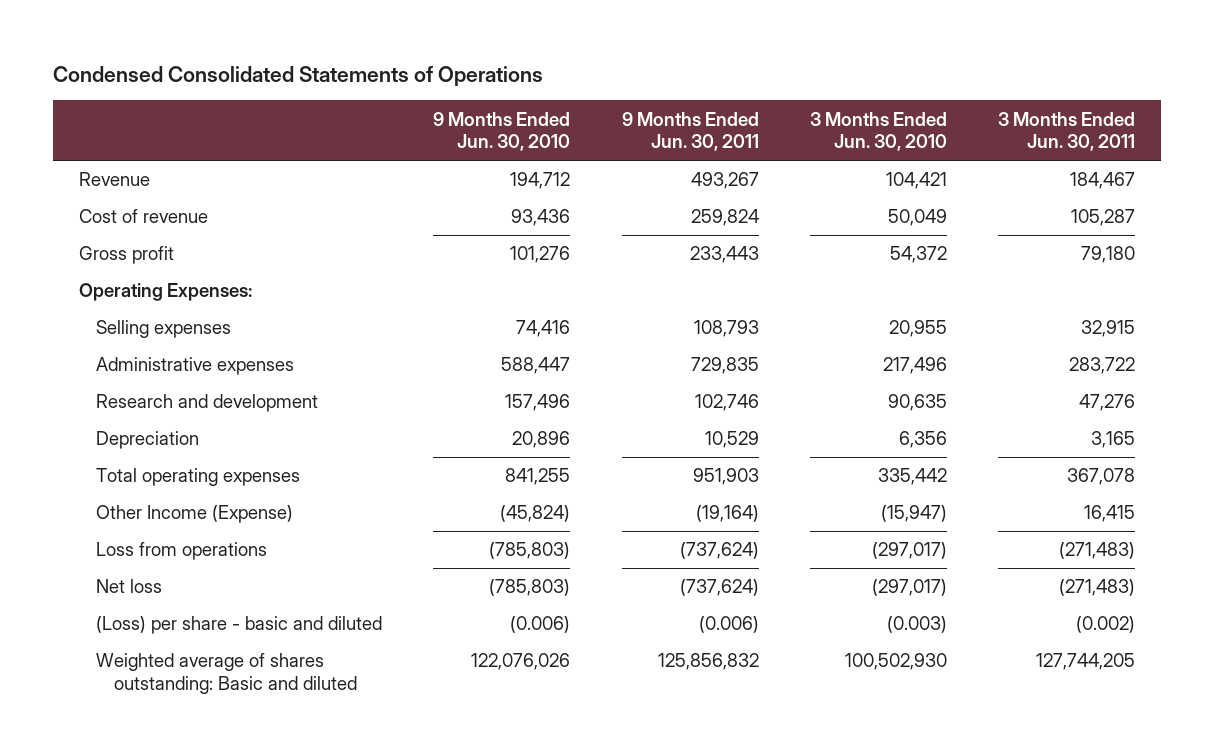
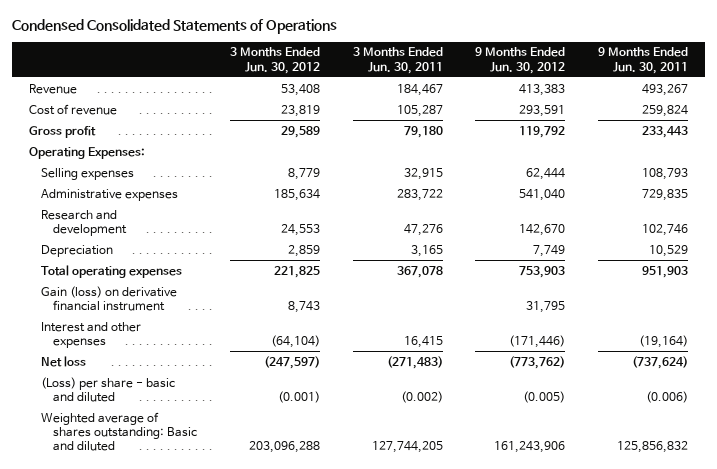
[433,111,571,152] 9 Months Ended Jun. 30, 2010 -> none
[809,111,947,152] 3 Months Ended Jun. 30, 2010 -> none
none -> [229,47,320,74] 3 Months Ended Jun. 30, 2012
none -> [475,47,566,74] 9 Months Ended Jun. 30, 2012
[96,542,268,561] Loss from operations -> none
none -> [40,285,177,311] Gain (loss) on derivative financial instrument
[96,505,294,524] Other Income (Expense) -> [40,321,141,348] Interest and other expenses

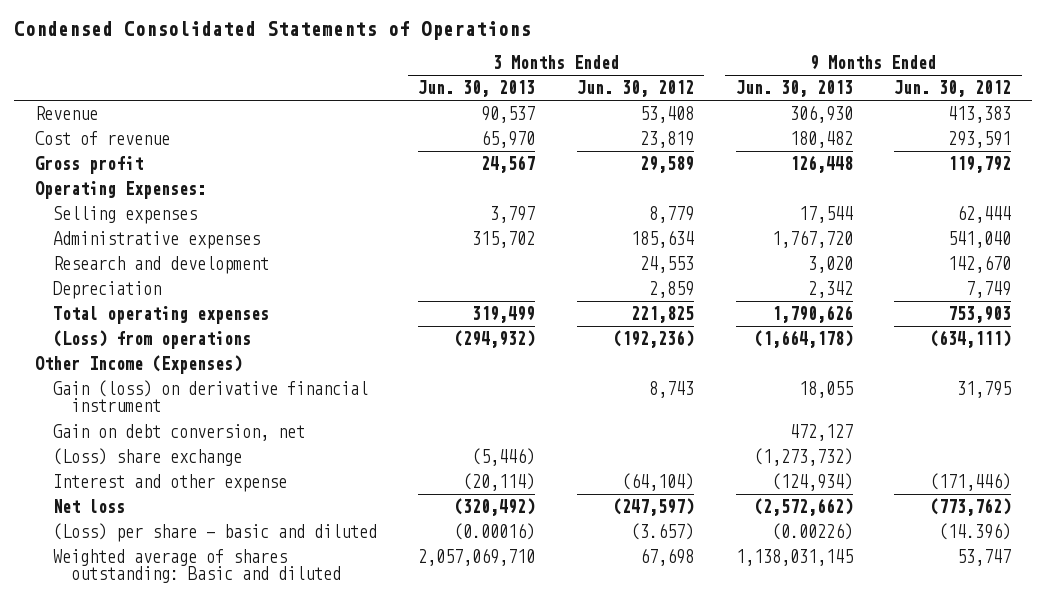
[352,47,443,74] 3 Months Ended Jun. 30, 2011 -> none
[598,47,689,74] 9 Months Ended Jun. 30, 2011 -> none
none -> [418,80,536,98] Jun. 30, 2013
none -> [735,80,853,98] Jun. 30, 2013
none -> [52,330,251,350] (Loss) from operations
none -> [34,355,242,375] Other Income (Expenses)
none -> [52,424,305,442] Gain on debt conversion, net
none -> [52,448,242,467] (Loss) share exchange
[40,321,141,348] Interest and other expenses -> [52,474,287,493] Interest and other expense
[277,390,320,403] (0.001) -> [631,523,695,541] (3.657)
[523,390,566,403] (0.005) -> [939,523,1012,541] (14.396)
[248,441,320,454] 203,096,288 -> [640,548,695,567] 67,698
[494,441,566,454] 161,243,906 -> [957,549,1012,567] 53,747

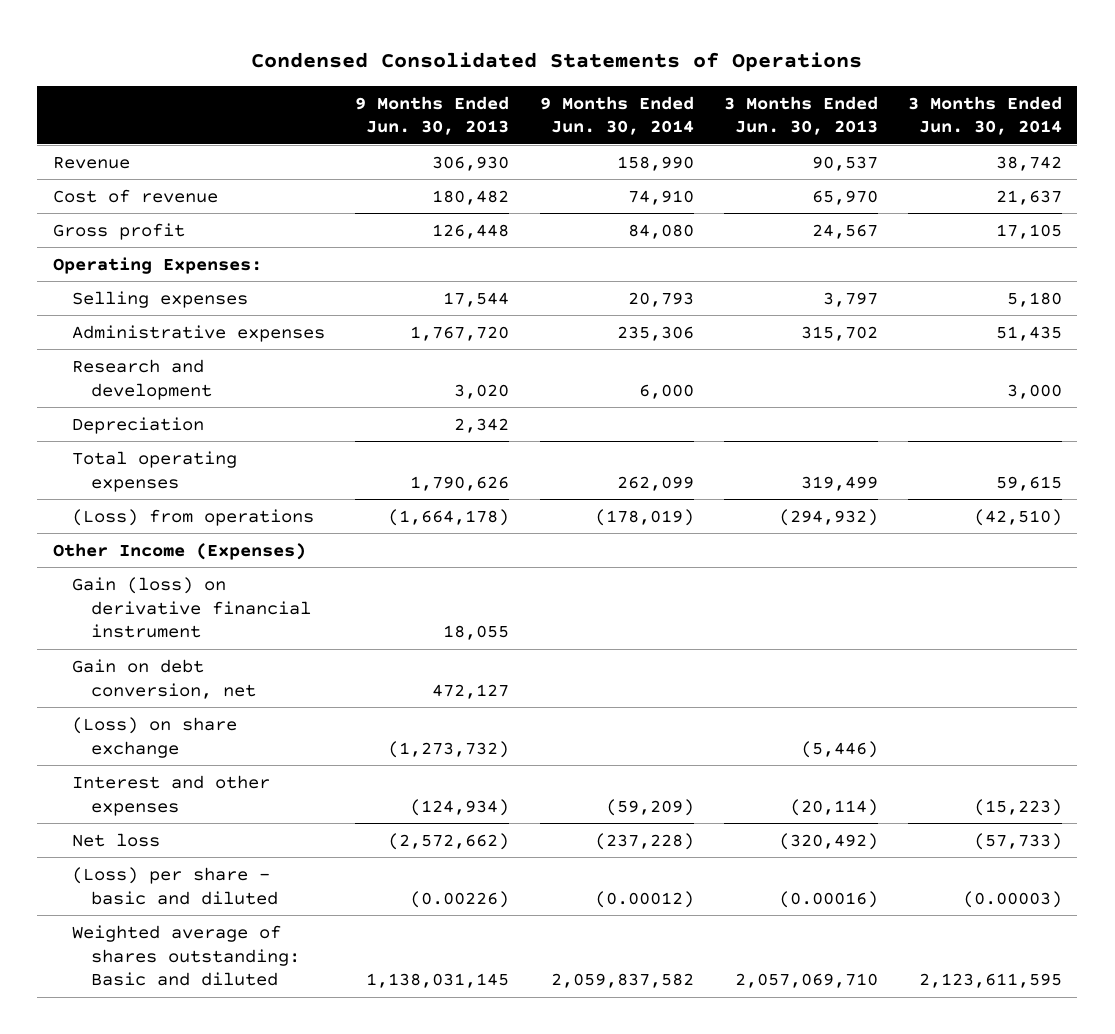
[577,80,695,98] Jun. 30, 2012 -> none
[894,80,1012,98] Jun. 30, 2012 -> none
none -> [539,95,694,136] 9 Months Ended Jun. 30, 2014
none -> [908,95,1063,136] 3 Months Ended Jun. 30, 2014
[52,448,242,467] (Loss) share exchange -> [72,716,238,758] (Loss) on share exchange
[52,474,287,493] Interest and other expense -> [72,774,271,816] Interest and other expenses

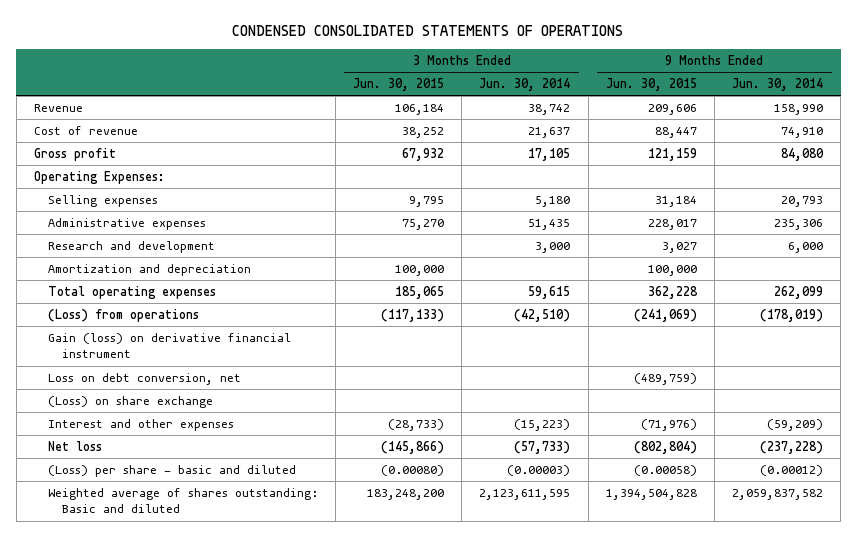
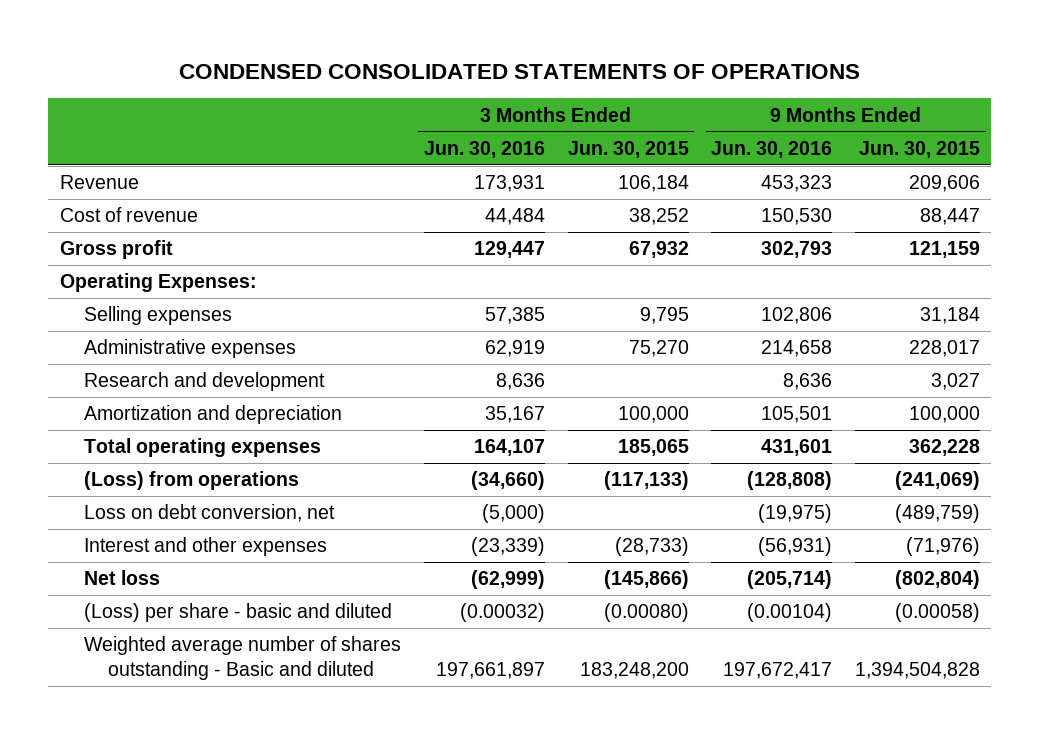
[479,78,571,92] Jun. 30, 2014 -> none
[731,78,823,92] Jun. 30, 2014 -> none
none -> [423,140,545,158] Jun. 30, 2016
none -> [711,140,833,158] Jun. 30, 2016
[48,332,292,359] Gain (loss) on derivative financial instrument -> none
[48,395,214,408] (Loss) on share exchange -> none
[48,487,319,514] Weighted average of shares outstanding: Basic and diluted -> [84,636,402,681] Weighted average number of shares outstanding - Basic and diluted

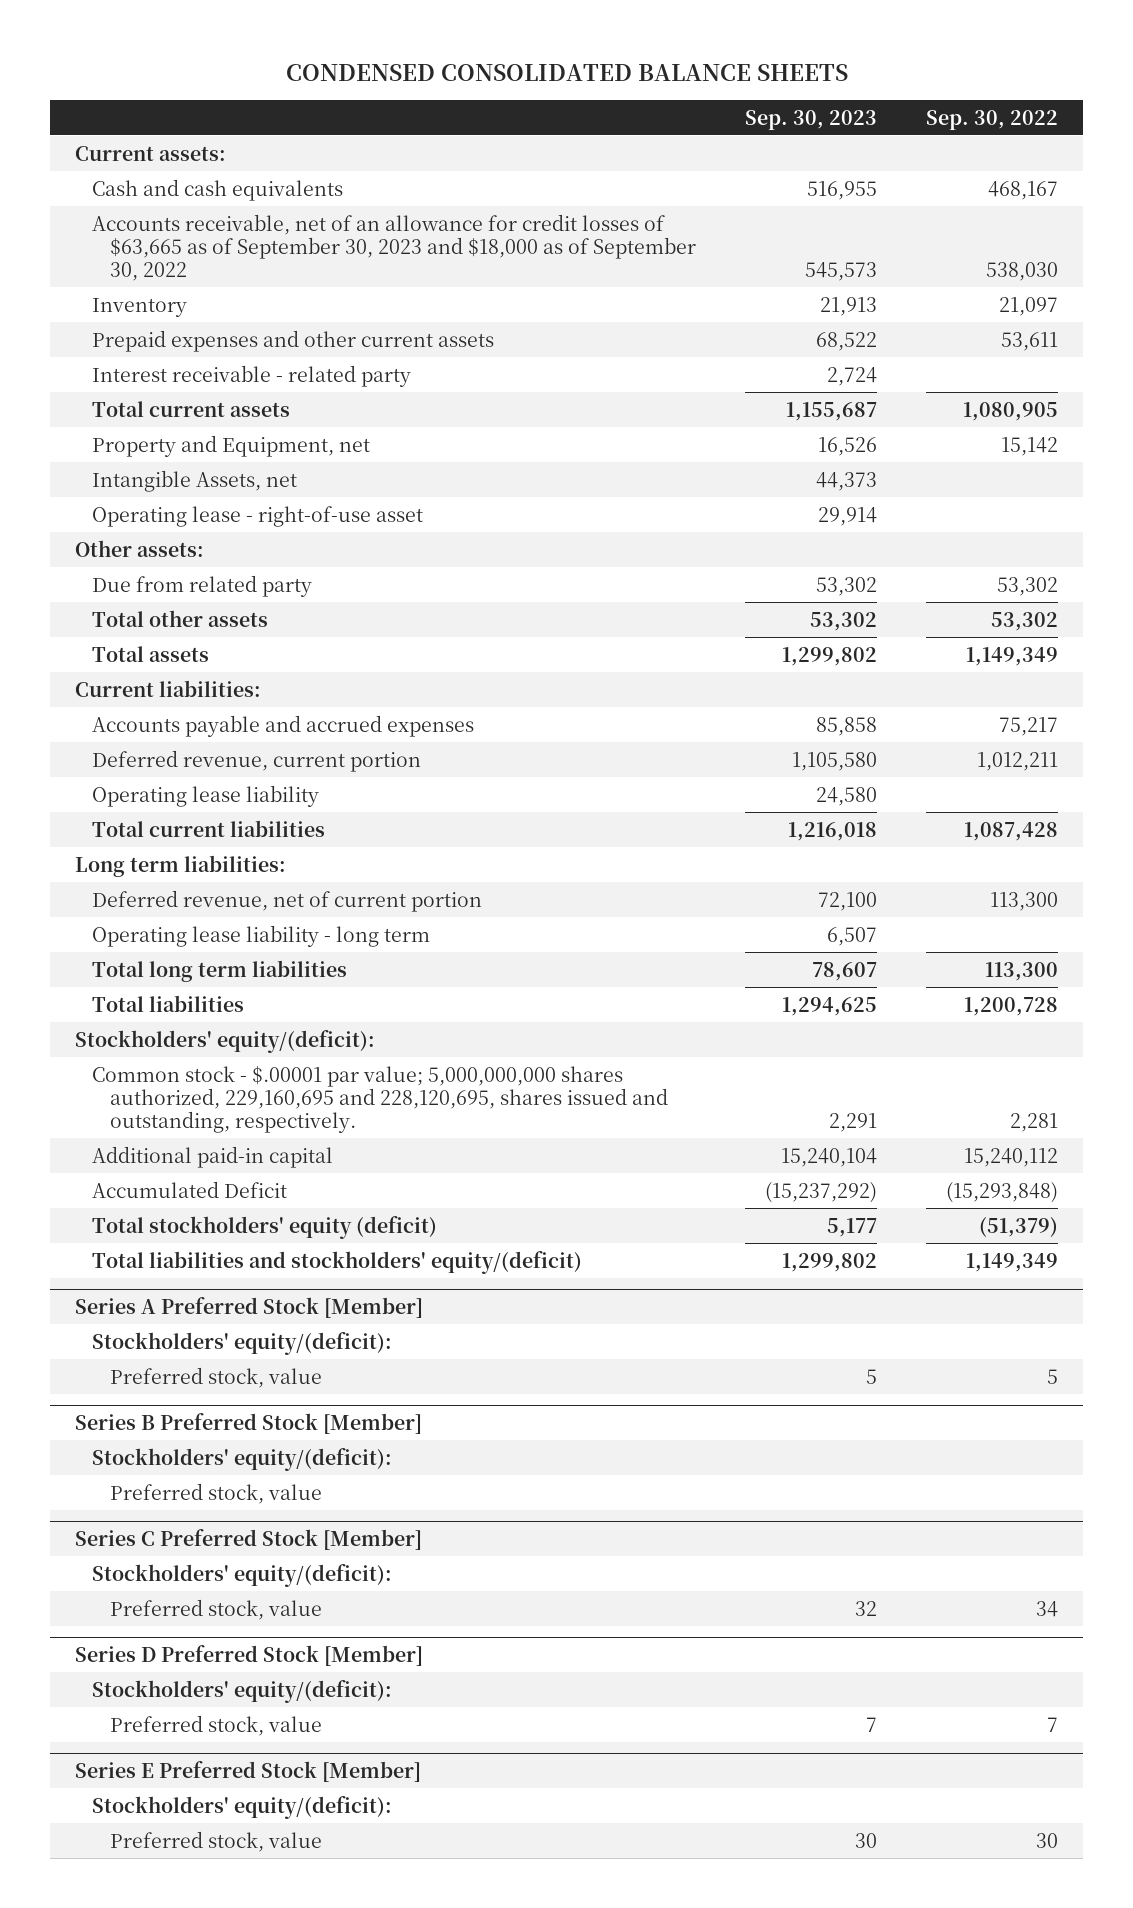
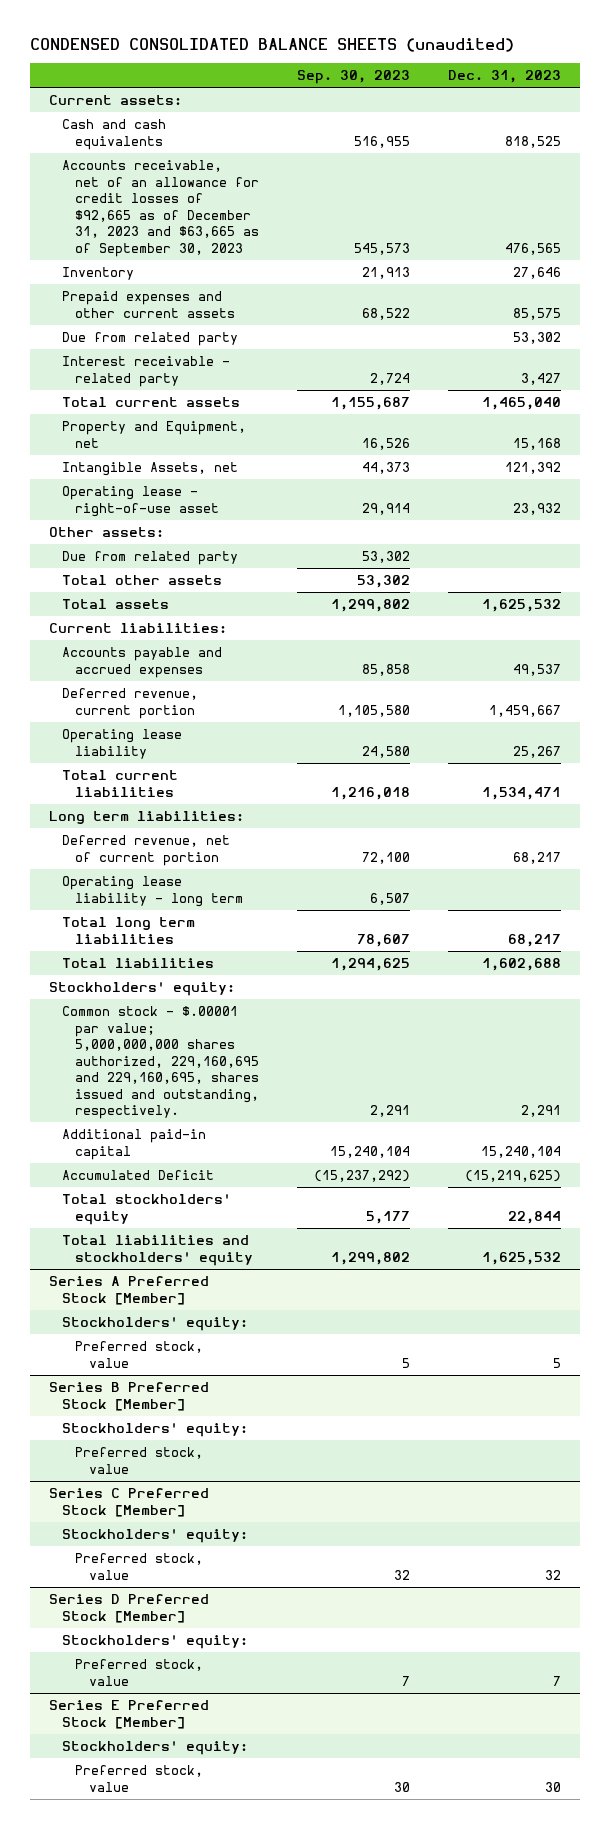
[285,63,848,81] CONDENSED CONSOLIDATED BALANCE SHEETS -> [30,38,515,53] CONDENSED CONSOLIDATED BALANCE SHEETS (unaudited)
[926,109,1059,130] Sep. 30, 2022 -> none
none -> [447,69,561,83] Dec. 31, 2023
[92,213,696,282] Accounts receivable, net of an allowance for credit losses of $63,665 as of September 30, 2023 and $18,000 as of September 30, 2022 -> [62,160,260,257] Accounts receivable, net of an allowance for credit losses of $92,665 as of December 31, 2023 and $63,665 as of September 30, 2023
none -> [62,332,239,347] Due from related party
[74,1029,375,1053] Stockholders' equity/(deficit): -> [48,982,235,997] Stockholders' equity:
[92,1065,668,1134] Common stock - $.00001 par value; 5,000,000,000 shares authorized, 229,160,695 and 228,120,695, shares issued and outstanding, respectively. -> [62,1006,260,1120] Common stock - $.00001 par value; 5,000,000,000 shares authorized, 229,160,695 and 229,160,695, shares issued and outstanding, respectively.
[92,1215,438,1239] Total stockholders' equity (deficit) -> [62,1194,232,1225] Total stockholders' equity
[92,1250,583,1274] Total liabilities and stockholders' equity/(deficit) -> [62,1235,254,1266] Total liabilities and stockholders' equity
[92,1331,393,1355] Stockholders' equity/(deficit): -> [62,1317,249,1332] Stockholders' equity:
[92,1447,393,1471] Stockholders' equity/(deficit): -> [62,1423,249,1438] Stockholders' equity:
[92,1563,393,1587] Stockholders' equity/(deficit): -> [62,1529,249,1544] Stockholders' equity:
[92,1679,393,1703] Stockholders' equity/(deficit): -> [62,1635,249,1650] Stockholders' equity:
[92,1795,393,1819] Stockholders' equity/(deficit): -> [62,1741,249,1756] Stockholders' equity:

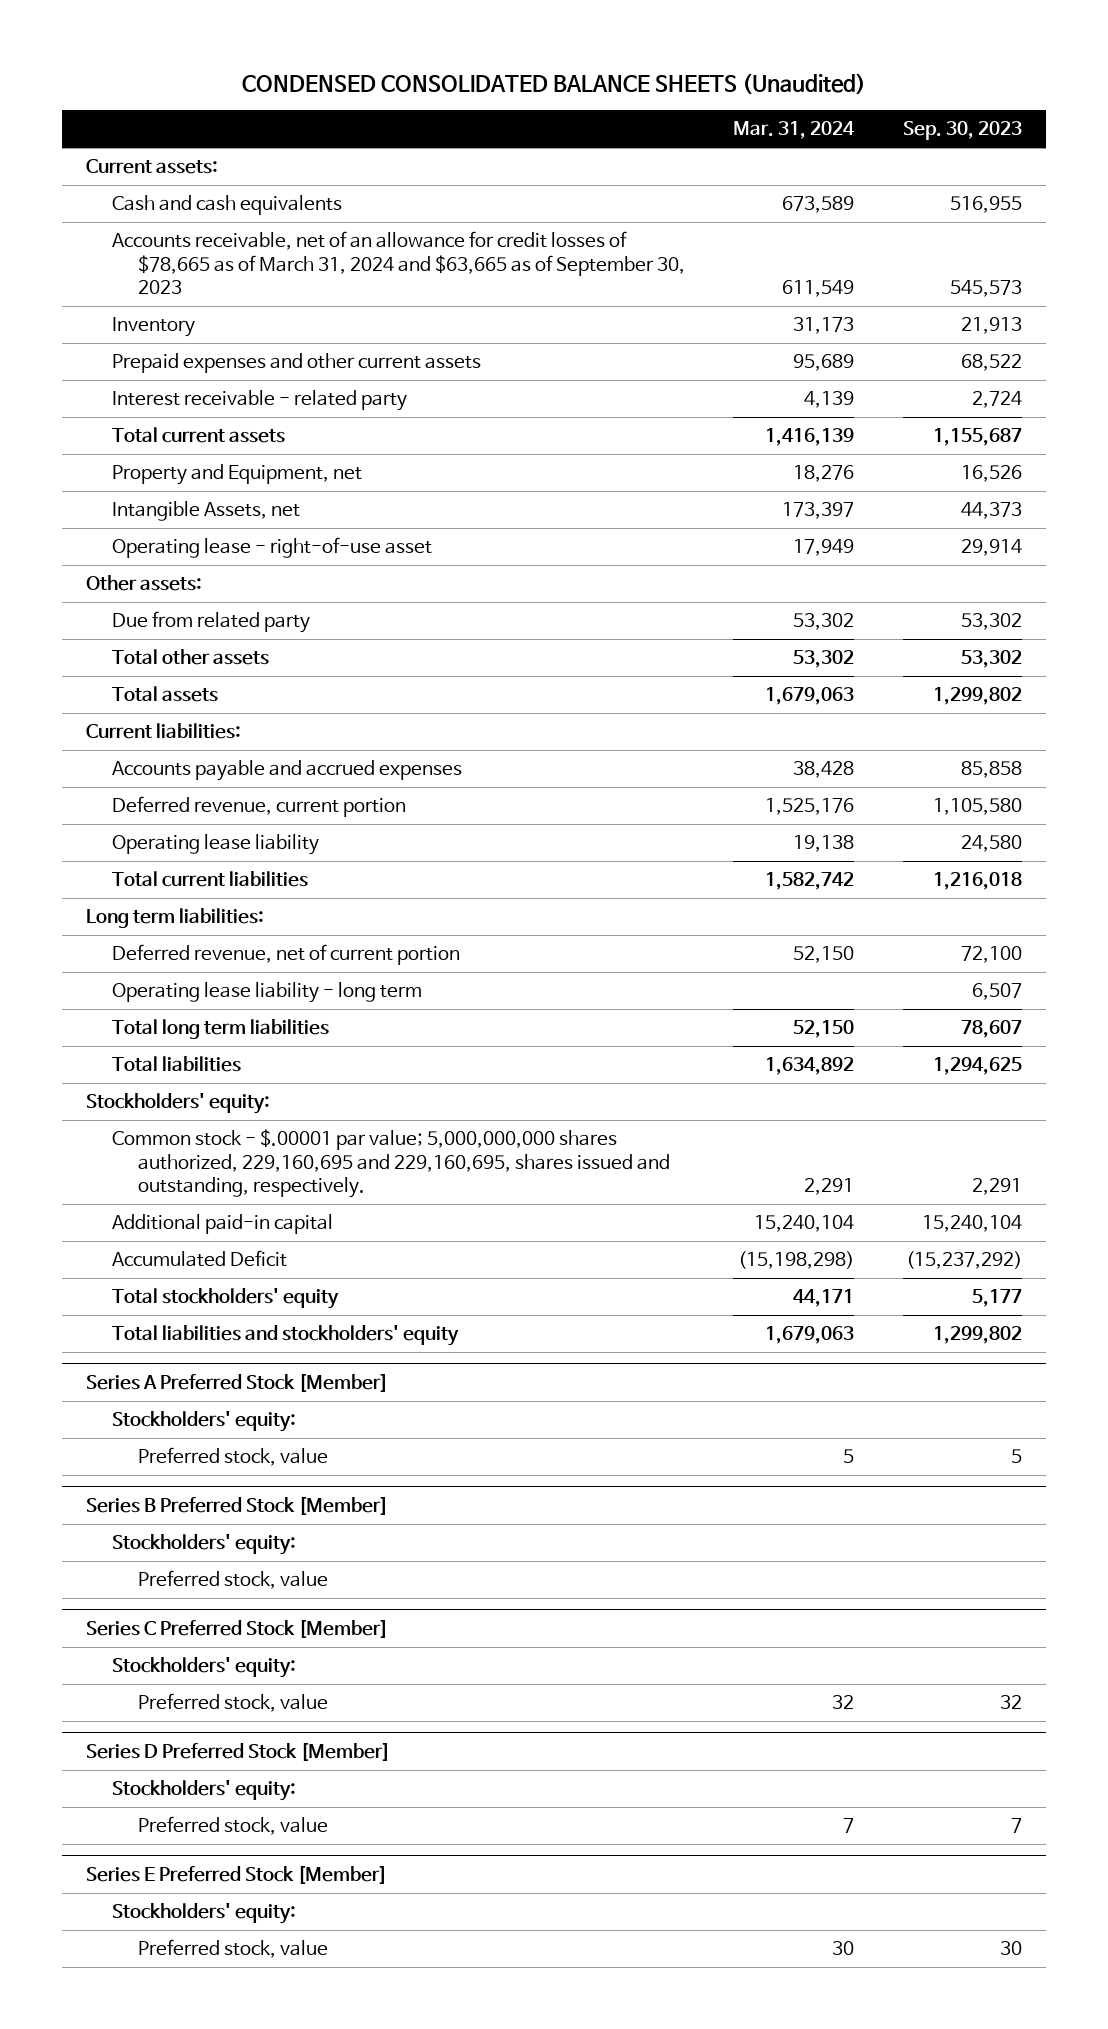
[30,38,515,53] CONDENSED CONSOLIDATED BALANCE SHEETS (unaudited) -> [242,73,867,95] CONDENSED CONSOLIDATED BALANCE SHEETS (Unaudited)
[447,69,561,83] Dec. 31, 2023 -> none
none -> [733,121,856,140] Mar. 31, 2024
[62,160,260,257] Accounts receivable, net of an allowance for credit losses of $92,665 as of December 31, 2023 and $63,665 as of September 30, 2023 -> [111,231,685,295] Accounts receivable, net of an allowance for credit losses of $78,665 as of March 31, 2024 and $63,665 as of September 30, 2023
[62,332,239,347] Due from related party -> none

